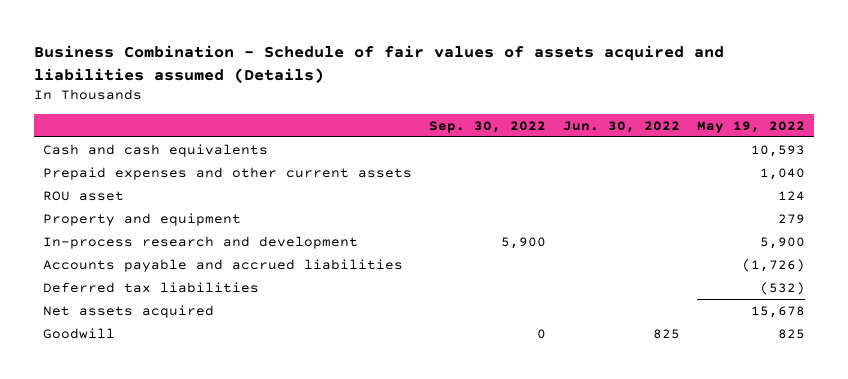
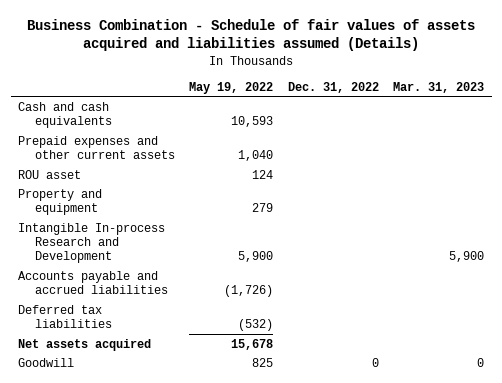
[428,120,546,133] Sep. 30, 2022 -> none
[563,120,681,133] Jun. 30, 2022 -> none
none -> [287,81,379,93] Dec. 31, 2022
none -> [393,81,485,93] Mar. 31, 2023
[42,235,358,249] In-process research and development -> [17,222,165,264] Intangible In-process Research and Development

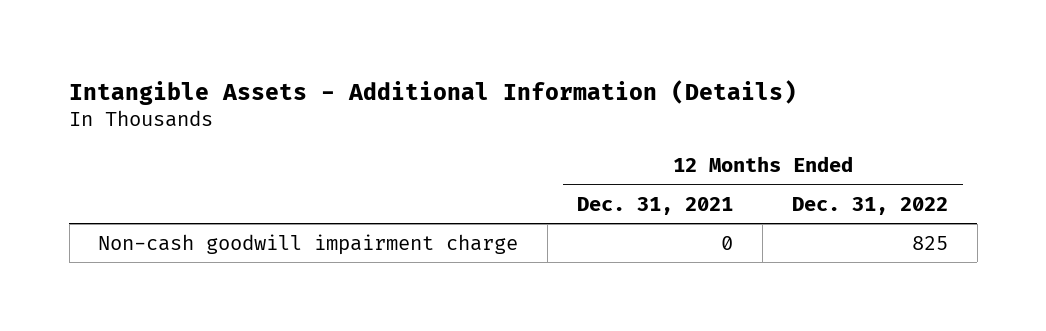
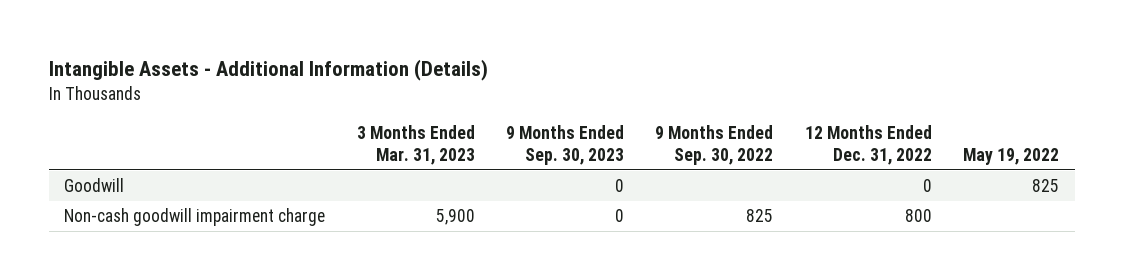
[577,196,734,215] Dec. 31, 2021 -> none
none -> [356,124,475,166] 3 Months Ended Mar. 31, 2023
none -> [505,124,624,166] 9 Months Ended Sep. 30, 2023
none -> [655,124,774,166] 9 Months Ended Sep. 30, 2022
none -> [962,148,1059,166] May 19, 2022
none -> [64,178,125,193] Goodwill
[911,236,948,251] 825 -> [904,209,932,223] 800

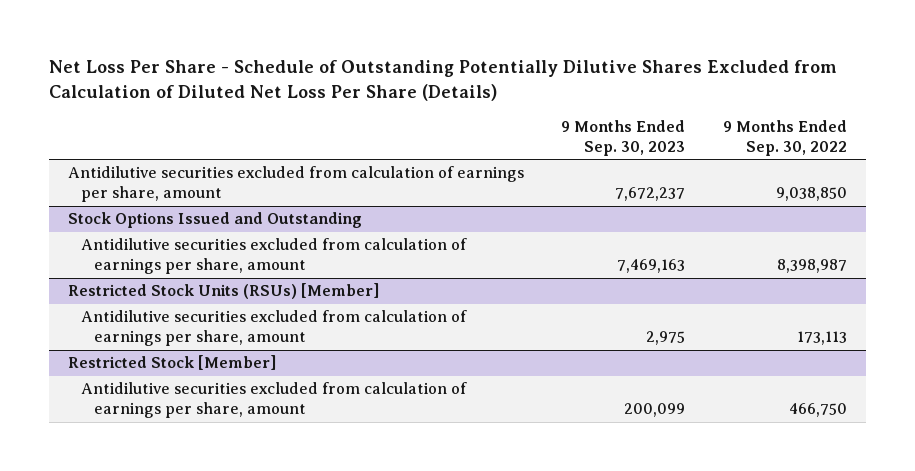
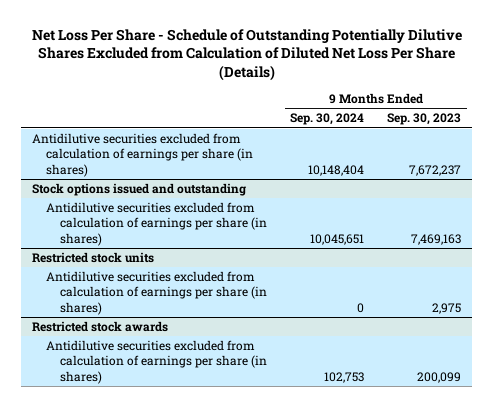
[722,119,847,156] 9 Months Ended Sep. 30, 2022 -> none
none -> [290,113,365,126] Sep. 30, 2024
[67,166,524,203] Antidilutive securities excluded from calculation of earnings per share, amount -> [32,132,254,177] Antidilutive securities excluded from calculation of earnings per share (in shares)
[67,212,362,229] Stock Options Issued and Outstanding -> [32,182,247,196] Stock options issued and outstanding
[80,238,467,275] Antidilutive securities excluded from calculation of earnings per share, amount -> [46,201,268,246] Antidilutive securities excluded from calculation of earnings per share (in shares)
[67,283,379,300] Restricted Stock Units (RSUs) [Member] -> [32,251,155,263] Restricted stock units
[80,310,467,347] Antidilutive securities excluded from calculation of earnings per share, amount -> [46,270,268,315] Antidilutive securities excluded from calculation of earnings per share (in shares)
[67,355,276,371] Restricted Stock [Member] -> [32,320,169,332] Restricted stock awards
[80,382,467,419] Antidilutive securities excluded from calculation of earnings per share, amount -> [46,339,268,384] Antidilutive securities excluded from calculation of earnings per share (in shares)

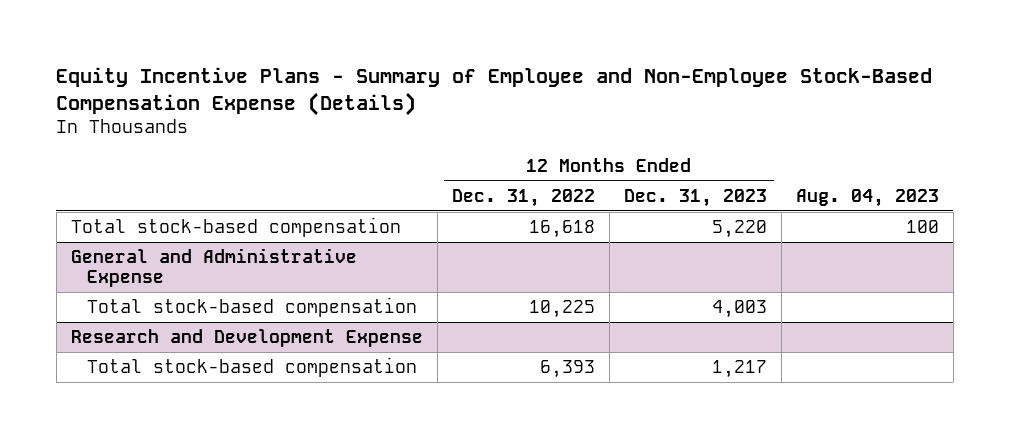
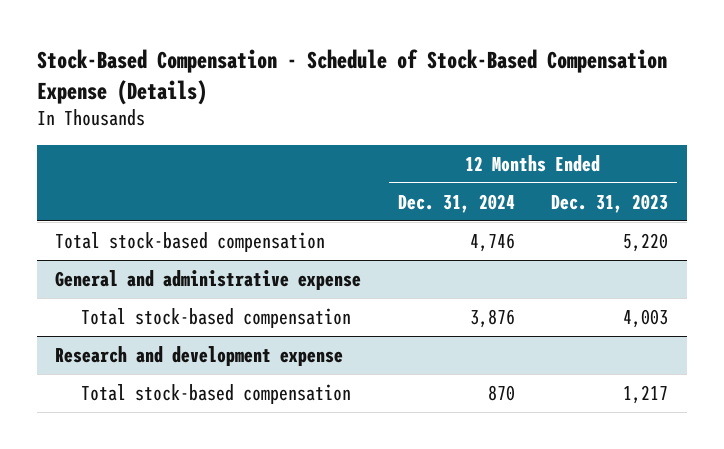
[56,67,933,116] Equity Incentive Plans - Summary of Employee and Non-Employee Stock-Based Compensation Expense (Details) -> [37,48,668,105] Stock-Based Compensation - Schedule of Stock-Based Compensation Expense (Details)
[451,188,595,207] Dec. 31, 2022 -> none
[795,188,939,207] Aug. 04, 2023 -> none
none -> [397,193,515,213] Dec. 31, 2024
[70,248,357,288] General and Administrative Expense -> [55,269,362,290] General and administrative expense
[70,329,423,348] Research and Development Expense -> [55,345,344,366] Research and development expense

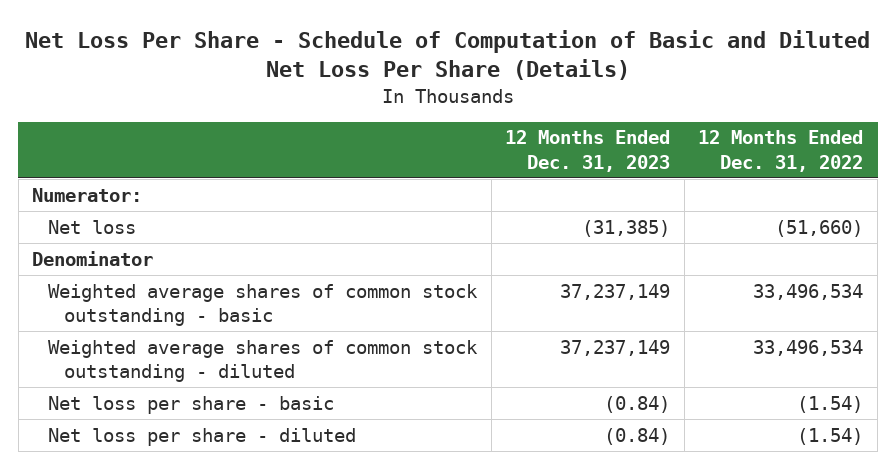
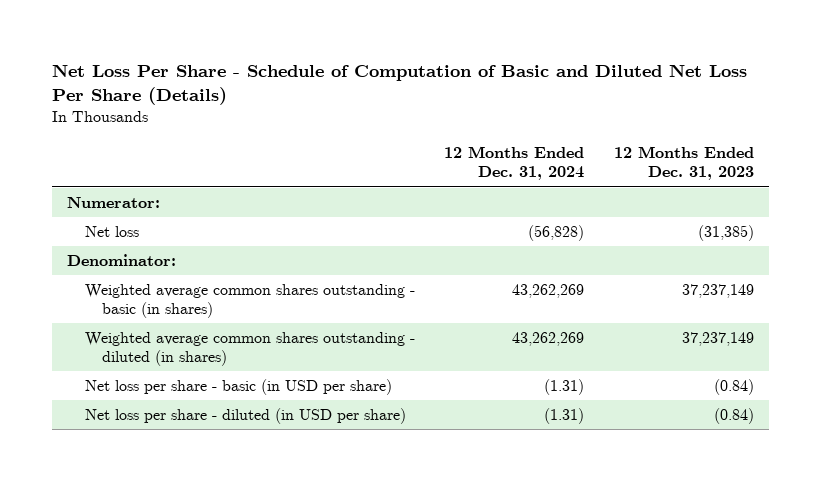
[698,130,864,172] 12 Months Ended Dec. 31, 2022 -> none
none -> [444,146,585,181] 12 Months Ended Dec. 31, 2024
[32,250,154,266] Denominator -> [67,253,177,266] Denominator:
[48,283,479,327] Weighted average shares of common stock outstanding - basic -> [84,283,415,319] Weighted average common shares outstanding - basic (in shares)
[48,339,479,383] Weighted average shares of common stock outstanding - diluted -> [84,331,415,367] Weighted average common shares outstanding - diluted (in shares)
[48,395,335,414] Net loss per share - basic -> [84,378,392,395] Net loss per share - basic (in USD per share)
[48,427,357,446] Net loss per share - diluted -> [84,407,406,424] Net loss per share - diluted (in USD per share)

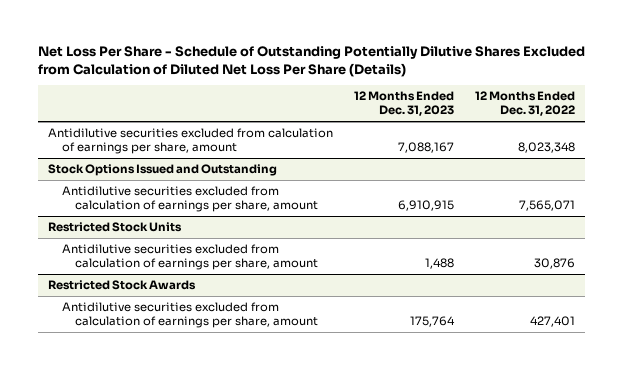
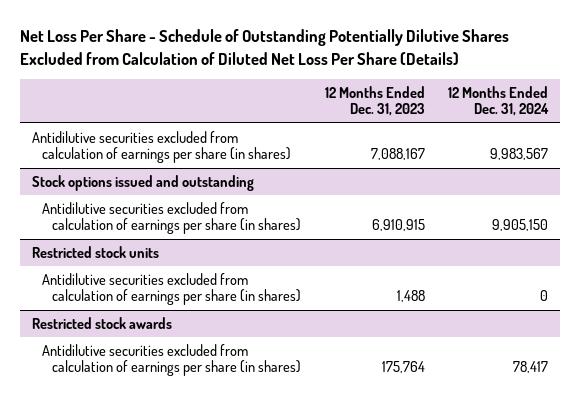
[474,91,575,117] 12 Months Ended Dec. 31, 2022 -> none
none -> [448,85,550,117] 12 Months Ended Dec. 31, 2024
[48,128,334,155] Antidilutive securities excluded from calculation of earnings per share, amount -> [31,130,292,164] Antidilutive securities excluded from calculation of earnings per share (in shares)
[48,164,278,177] Stock Options Issued and Outstanding -> [31,174,254,191] Stock options issued and outstanding
[61,186,318,213] Antidilutive securities excluded from calculation of earnings per share, amount -> [42,201,302,235] Antidilutive securities excluded from calculation of earnings per share (in shares)
[48,222,183,233] Restricted Stock Units -> [31,245,159,258] Restricted stock units
[61,244,318,271] Antidilutive securities excluded from calculation of earnings per share, amount -> [42,272,302,306] Antidilutive securities excluded from calculation of earnings per share (in shares)
[48,280,197,291] Restricted Stock Awards -> [31,316,172,329] Restricted stock awards
[61,302,318,329] Antidilutive securities excluded from calculation of earnings per share, amount -> [42,343,302,377] Antidilutive securities excluded from calculation of earnings per share (in shares)

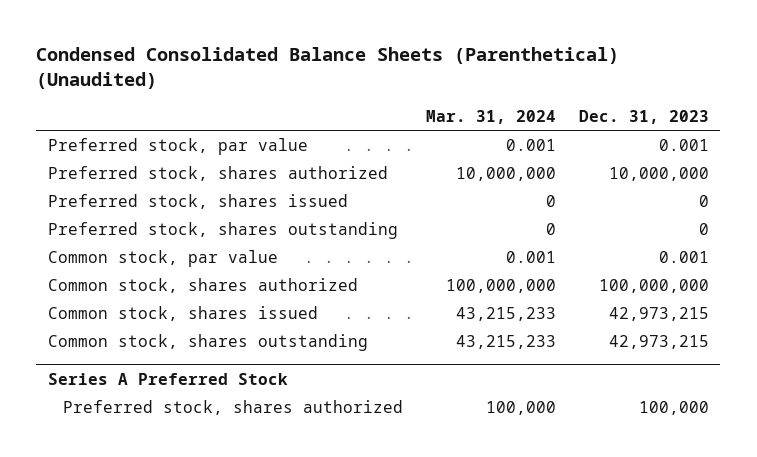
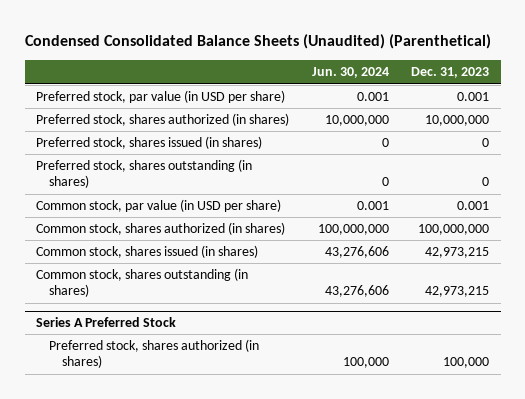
[36,47,620,89] Condensed Consolidated Balance Sheets (Parenthetical) (Unaudited) -> [24,34,491,50] Condensed Consolidated Balance Sheets (Unaudited) (Parenthetical)
[425,109,556,124] Mar. 31, 2024 -> none
none -> [311,67,389,79] Jun. 30, 2024
[47,137,308,155] Preferred stock, par value -> [35,90,285,104] Preferred stock, par value (in USD per share)
[47,165,388,181] Preferred stock, shares authorized -> [35,113,289,127] Preferred stock, shares authorized (in shares)
[47,193,348,209] Preferred stock, shares issued -> [35,136,262,150] Preferred stock, shares issued (in shares)
[47,221,398,239] Preferred stock, shares outstanding -> [35,159,252,189] Preferred stock, shares outstanding (in shares)
[47,249,278,267] Common stock, par value -> [35,199,281,213] Common stock, par value (in USD per share)
[47,277,358,293] Common stock, shares authorized -> [35,222,285,236] Common stock, shares authorized (in shares)
[47,305,318,321] Common stock, shares issued -> [35,245,258,259] Common stock, shares issued (in shares)
[47,333,368,351] Common stock, shares outstanding -> [35,268,248,298] Common stock, shares outstanding (in shares)
[62,399,403,415] Preferred stock, shares authorized -> [48,339,259,369] Preferred stock, shares authorized (in shares)

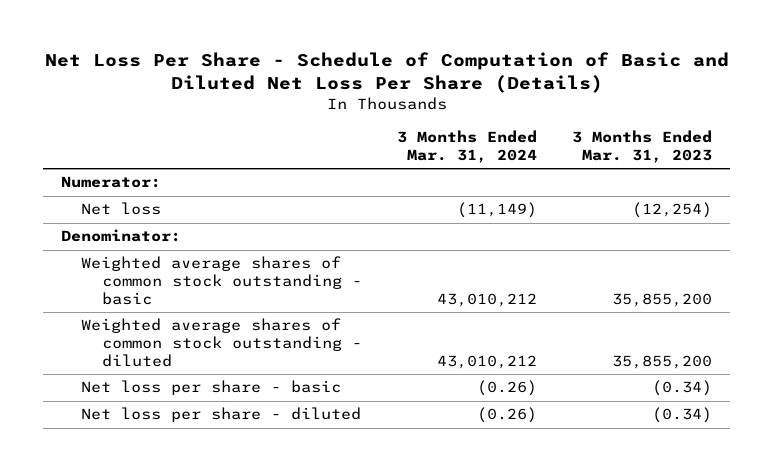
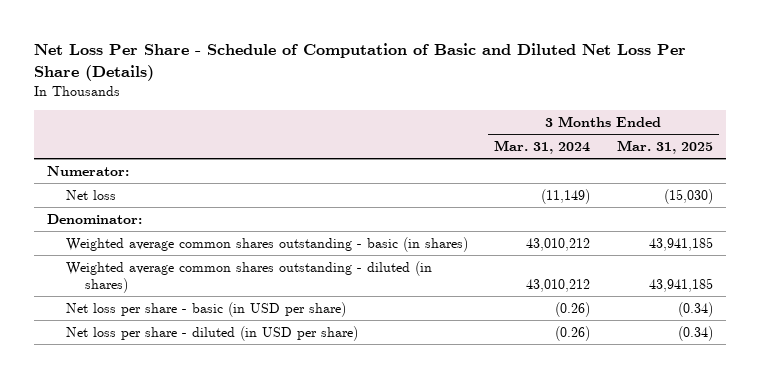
[572,130,713,163] 3 Months Ended Mar. 31, 2023 -> none
none -> [616,139,713,154] Mar. 31, 2025
[81,256,362,306] Weighted average shares of common stock outstanding - basic -> [65,236,468,252] Weighted average common shares outstanding - basic (in shares)
[81,318,362,368] Weighted average shares of common stock outstanding - diluted -> [65,260,432,294] Weighted average common shares outstanding - diluted (in shares)
[81,380,342,396] Net loss per share - basic -> [65,301,346,317] Net loss per share - basic (in USD per share)
[81,407,362,423] Net loss per share - diluted -> [65,325,358,341] Net loss per share - diluted (in USD per share)

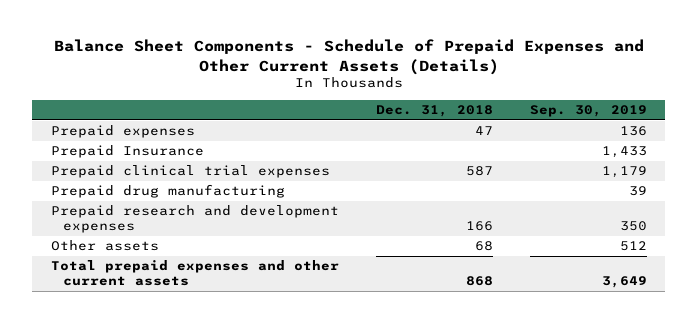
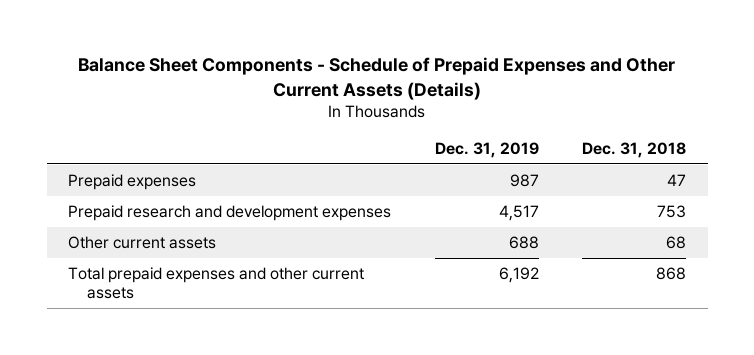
[529,105,647,118] Sep. 30, 2019 -> none
none -> [434,142,539,159] Dec. 31, 2019
[50,145,204,159] Prepaid Insurance -> none
[50,165,330,179] Prepaid clinical trial expenses -> none
[50,184,285,199] Prepaid drug manufacturing -> none
[465,221,493,232] 166 -> [656,204,686,218] 753
[50,240,159,252] Other assets -> [68,235,217,249] Other current assets

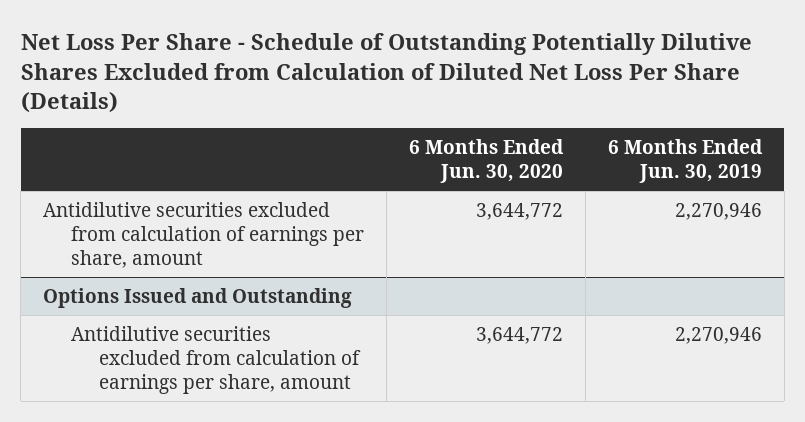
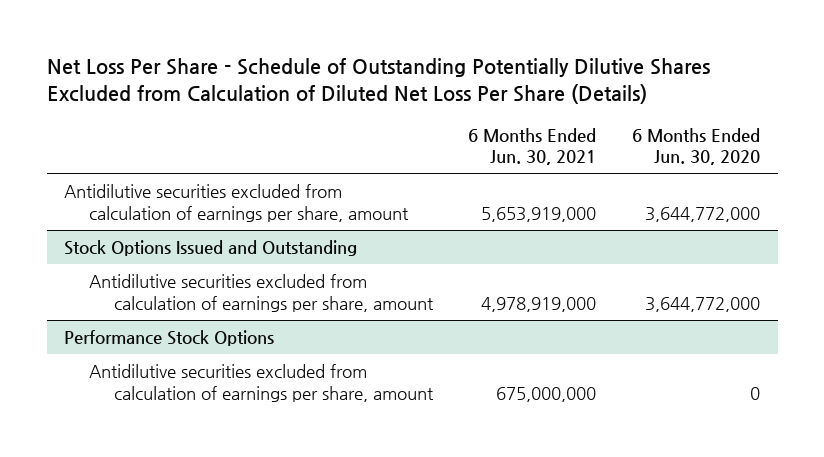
[607,138,763,183] 6 Months Ended Jun. 30, 2019 -> none
none -> [468,127,597,165] 6 Months Ended Jun. 30, 2021
[475,203,563,221] 3,644,772 -> [644,206,760,222] 3,644,772,000
[43,288,353,309] Options Issued and Outstanding -> [64,240,358,257] Stock Options Issued and Outstanding
[475,327,563,345] 3,644,772 -> [644,296,760,312] 3,644,772,000
none -> [64,330,275,347] Performance Stock Options
none -> [89,364,434,402] Antidilutive securities excluded from calculation of earnings per share, amount

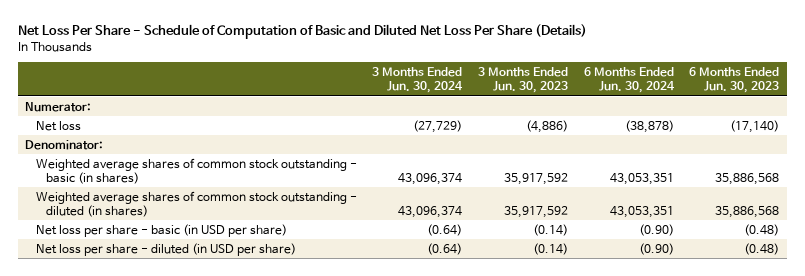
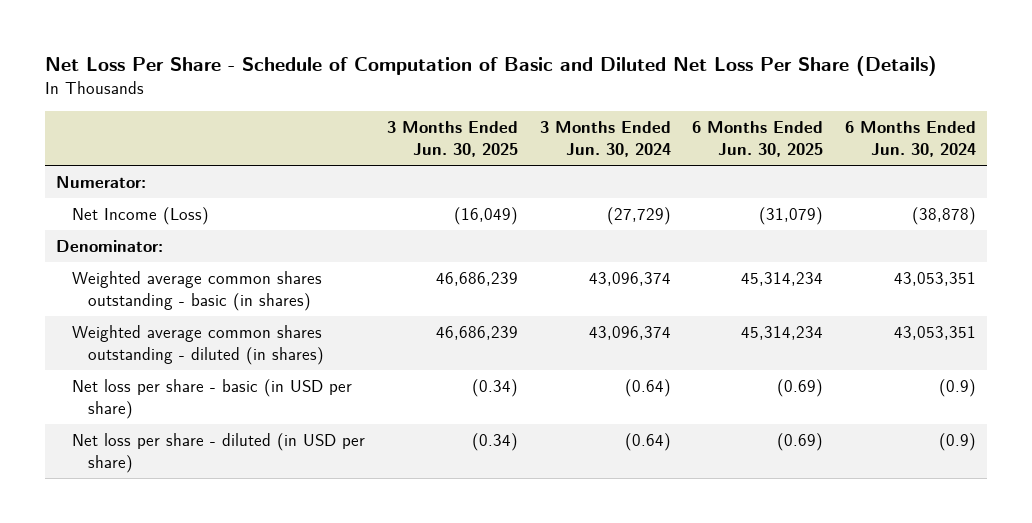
[478,67,569,94] 3 Months Ended Jun. 30, 2023 -> none
[689,67,780,94] 6 Months Ended Jun. 30, 2023 -> none
none -> [386,121,518,158] 3 Months Ended Jun. 30, 2025
none -> [692,121,824,158] 6 Months Ended Jun. 30, 2025
[35,120,81,131] Net loss -> [71,206,209,225] Net Income (Loss)
[35,157,357,184] Weighted average shares of common stock outstanding - basic (in shares) -> [71,270,322,311] Weighted average common shares outstanding - basic (in shares)
[35,190,357,217] Weighted average shares of common stock outstanding - diluted (in shares) -> [71,324,324,365] Weighted average common shares outstanding - diluted (in shares)
[638,223,674,236] (0.90) -> [939,378,977,397] (0.9)
[638,242,674,255] (0.90) -> [939,432,977,451] (0.9)

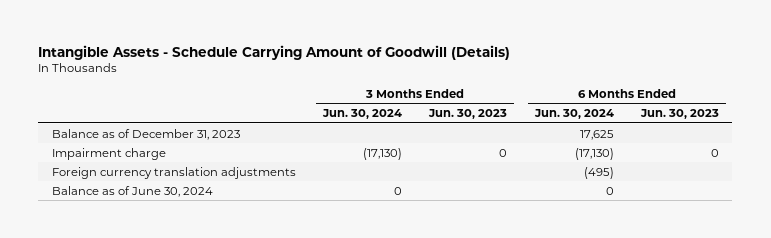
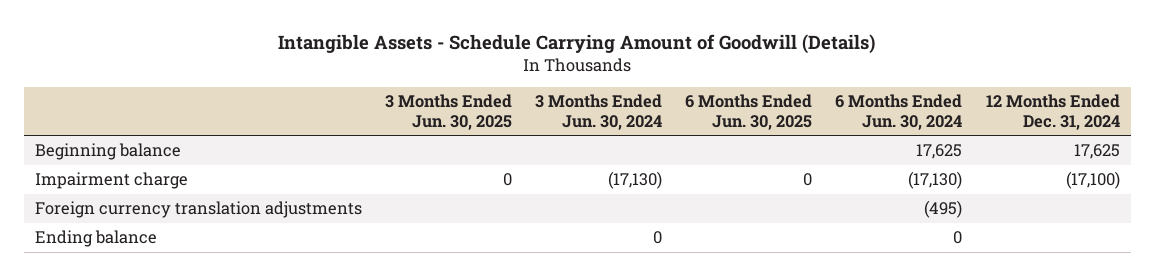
[428,109,508,120] Jun. 30, 2023 -> none
[639,109,719,120] Jun. 30, 2023 -> none
none -> [385,94,513,130] 3 Months Ended Jun. 30, 2025
none -> [685,94,813,130] 6 Months Ended Jun. 30, 2025
none -> [985,94,1120,130] 12 Months Ended Dec. 31, 2024
[52,128,241,140] Balance as of December 31, 2023 -> [35,143,182,161] Beginning balance
[52,185,214,197] Balance as of June 30, 2024 -> [35,230,158,248] Ending balance

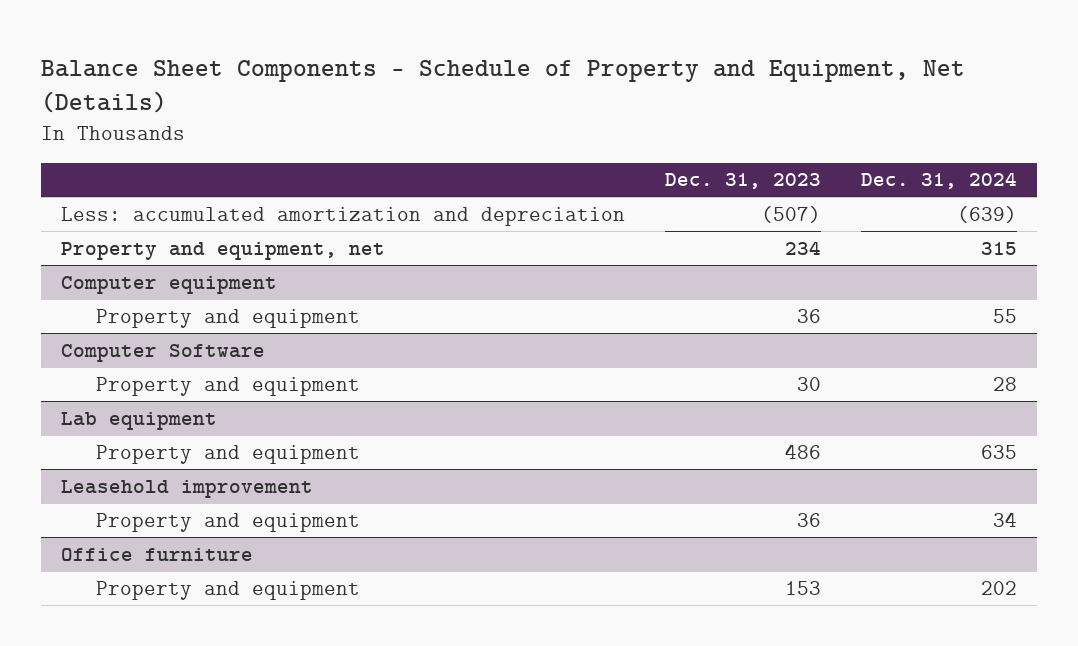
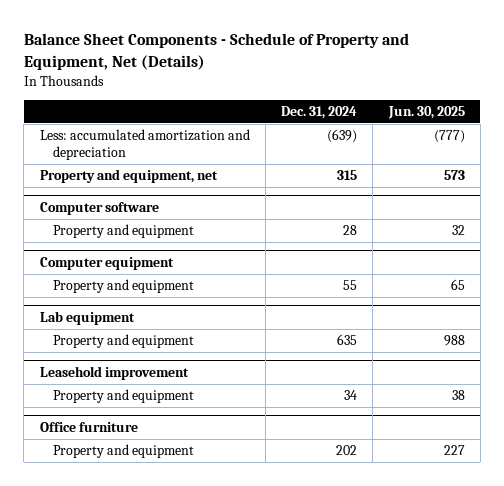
[665,173,822,190] Dec. 31, 2023 -> none
none -> [387,105,465,119] Jun. 30, 2025
none -> [39,201,159,215] Computer software
none -> [52,224,194,239] Property and equipment
[61,343,266,362] Computer Software -> none
[95,376,360,396] Property and equipment -> none

